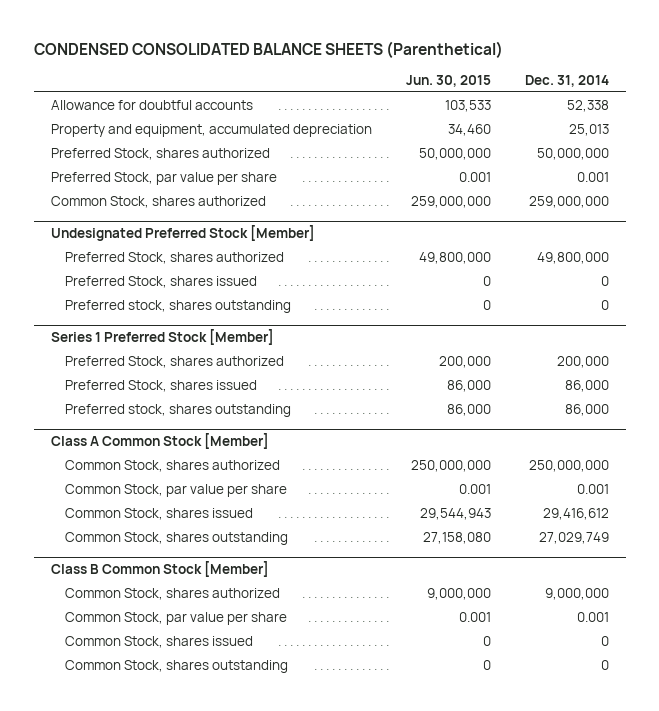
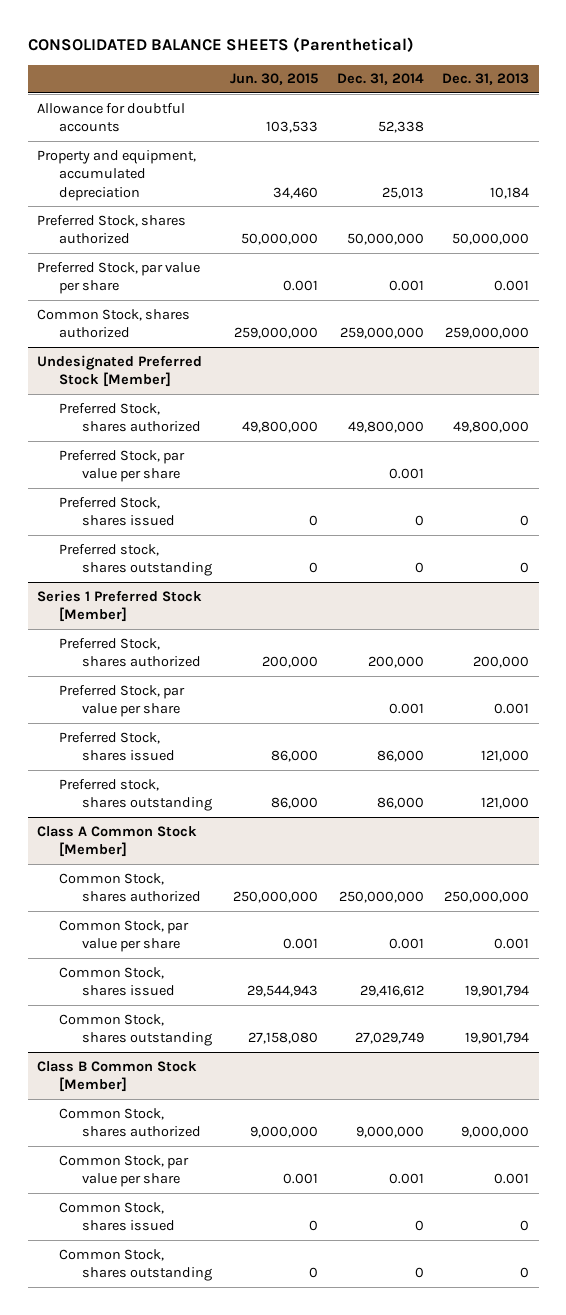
[33,40,503,58] CONDENSED CONSOLIDATED BALANCE SHEETS (Parenthetical) -> [27,37,414,53] CONSOLIDATED BALANCE SHEETS (Parenthetical)
none -> [442,73,530,86] Dec. 31, 2013
none -> [59,449,186,483] Preferred Stock, par value per share
none -> [59,684,186,718] Preferred Stock, par value per share

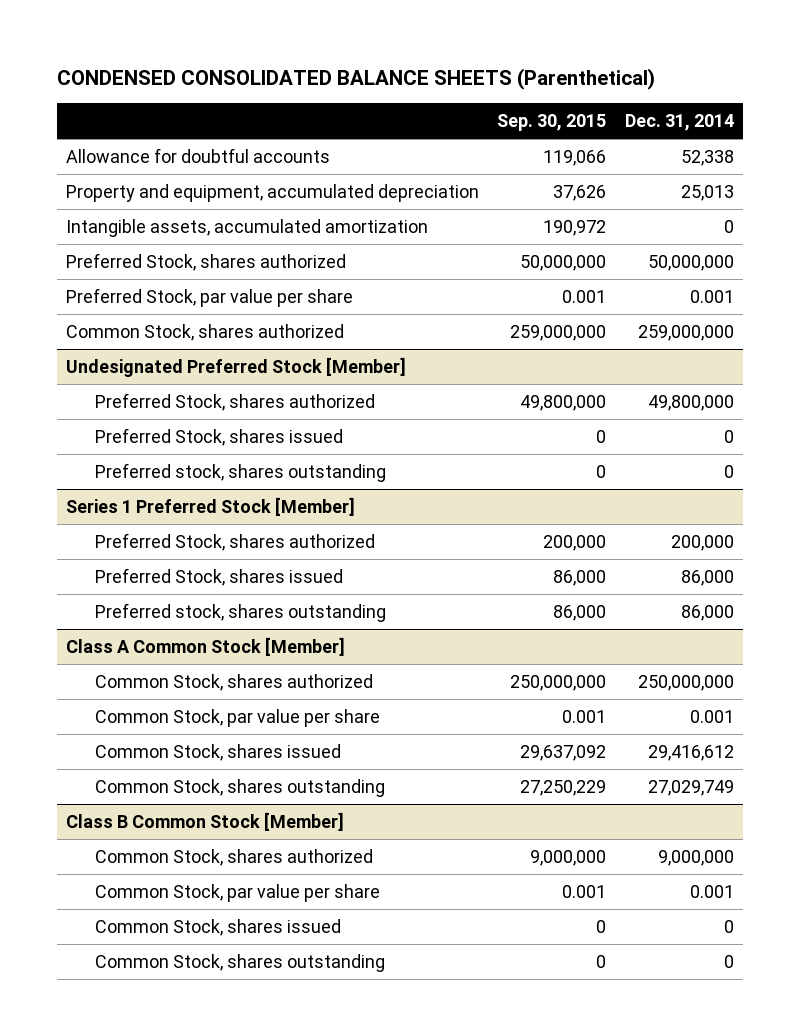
[27,37,414,53] CONSOLIDATED BALANCE SHEETS (Parenthetical) -> [57,67,656,90] CONDENSED CONSOLIDATED BALANCE SHEETS (Parenthetical)
[230,73,319,86] Jun. 30, 2015 -> none
[442,73,530,86] Dec. 31, 2013 -> none
none -> [497,113,607,131] Sep. 30, 2015
none -> [66,219,429,238] Intangible assets, accumulated amortization
[59,449,186,483] Preferred Stock, par value per share -> none
[59,684,186,718] Preferred Stock, par value per share -> none

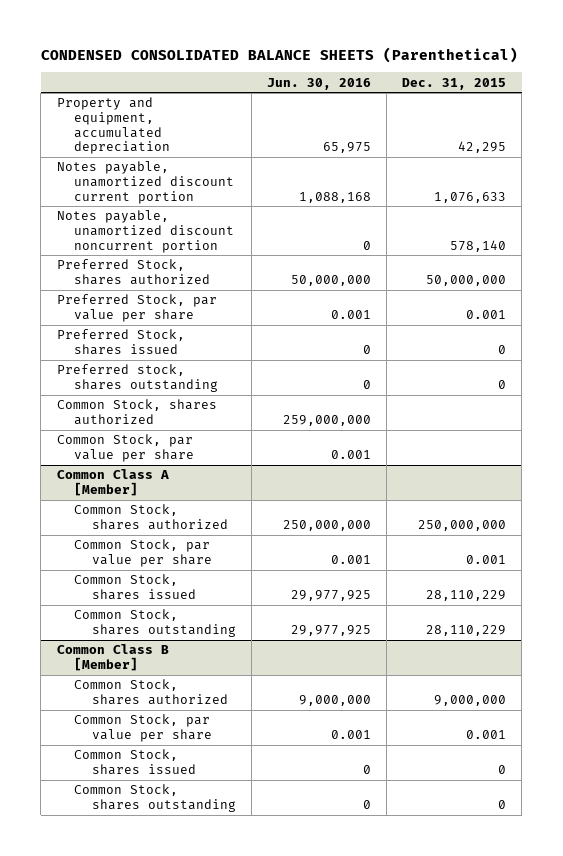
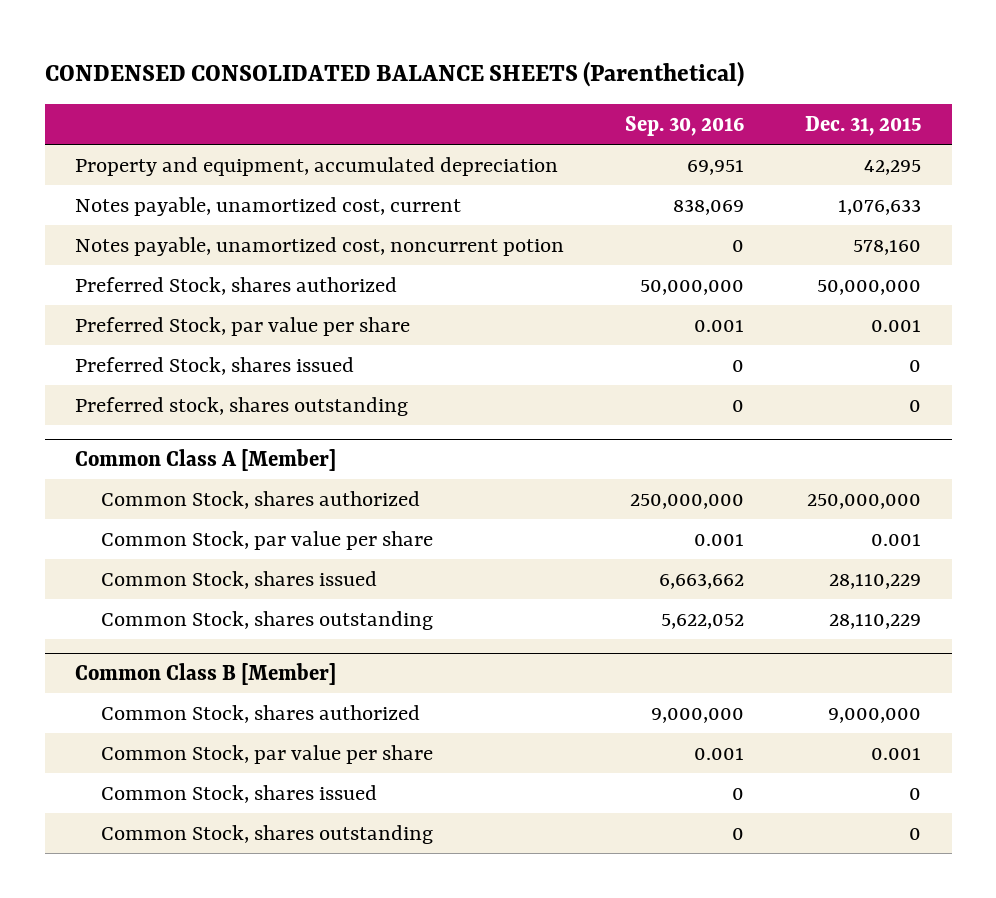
[266,77,371,90] Jun. 30, 2016 -> none
none -> [625,115,745,136] Sep. 30, 2016
[56,161,235,204] Notes payable, unamortized discount current portion -> [75,196,462,216] Notes payable, unamortized cost, current
[56,210,235,253] Notes payable, unamortized discount noncurrent portion -> [75,236,565,256] Notes payable, unamortized cost, noncurrent potion
[450,239,507,252] 578,140 -> [853,239,922,255] 578,160
[56,399,217,425] Common Stock, shares authorized -> none
[56,434,195,462] Common Stock, par value per share -> none

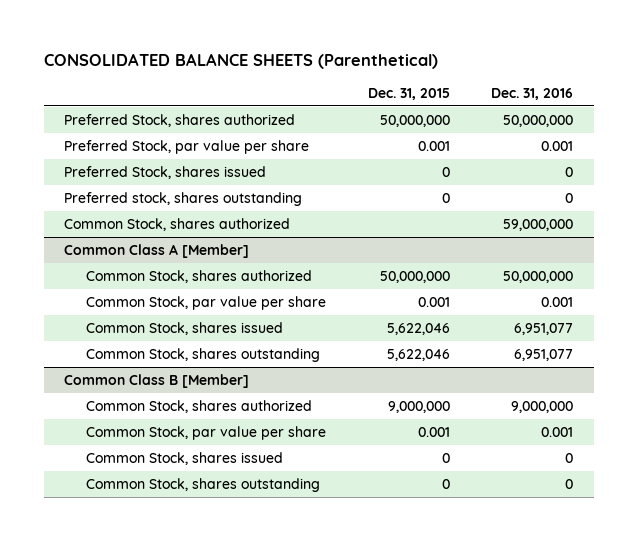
[44,60,744,87] CONDENSED CONSOLIDATED BALANCE SHEETS (Parenthetical) -> [43,52,438,69] CONSOLIDATED BALANCE SHEETS (Parenthetical)
[625,115,745,136] Sep. 30, 2016 -> none
none -> [491,87,574,100] Dec. 31, 2016
[75,156,559,176] Property and equipment, accumulated depreciation -> none
[75,196,462,216] Notes payable, unamortized cost, current -> none
[75,236,565,256] Notes payable, unamortized cost, noncurrent potion -> none
none -> [64,218,291,232] Common Stock, shares authorized
[807,493,922,509] 250,000,000 -> [379,271,450,284] 50,000,000
[829,573,922,589] 28,110,229 -> [386,323,450,336] 5,622,046
[829,613,922,629] 28,110,229 -> [386,349,450,362] 5,622,046

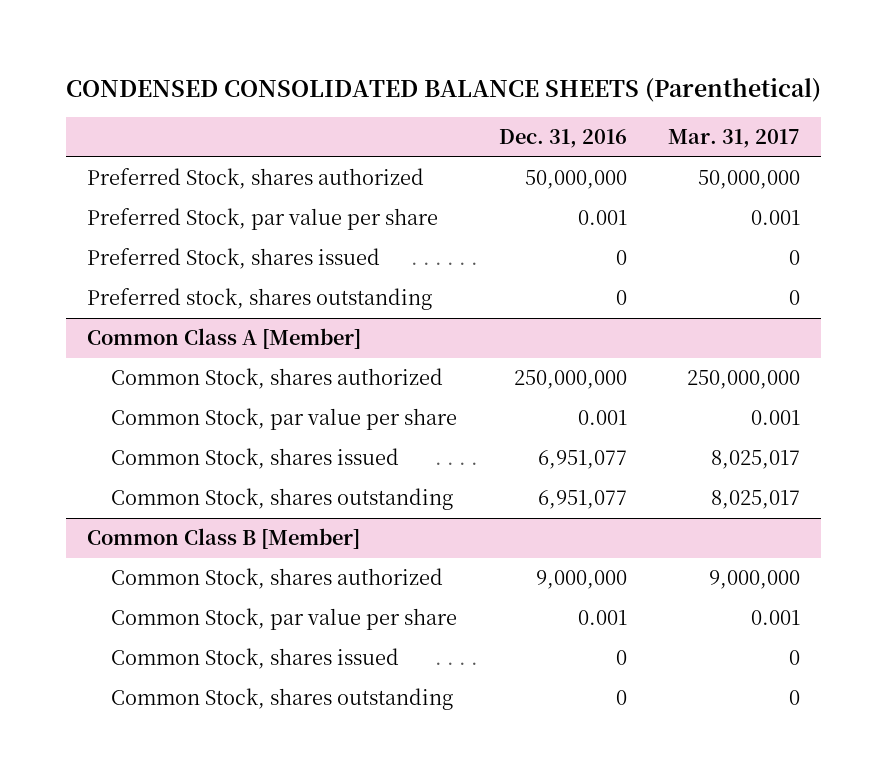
[43,52,438,69] CONSOLIDATED BALANCE SHEETS (Parenthetical) -> [66,77,822,102] CONDENSED CONSOLIDATED BALANCE SHEETS (Parenthetical)
[367,87,450,100] Dec. 31, 2015 -> none
none -> [668,129,801,149] Mar. 31, 2017
[64,218,291,232] Common Stock, shares authorized -> none
[503,271,574,284] 50,000,000 -> [513,370,627,390] 250,000,000

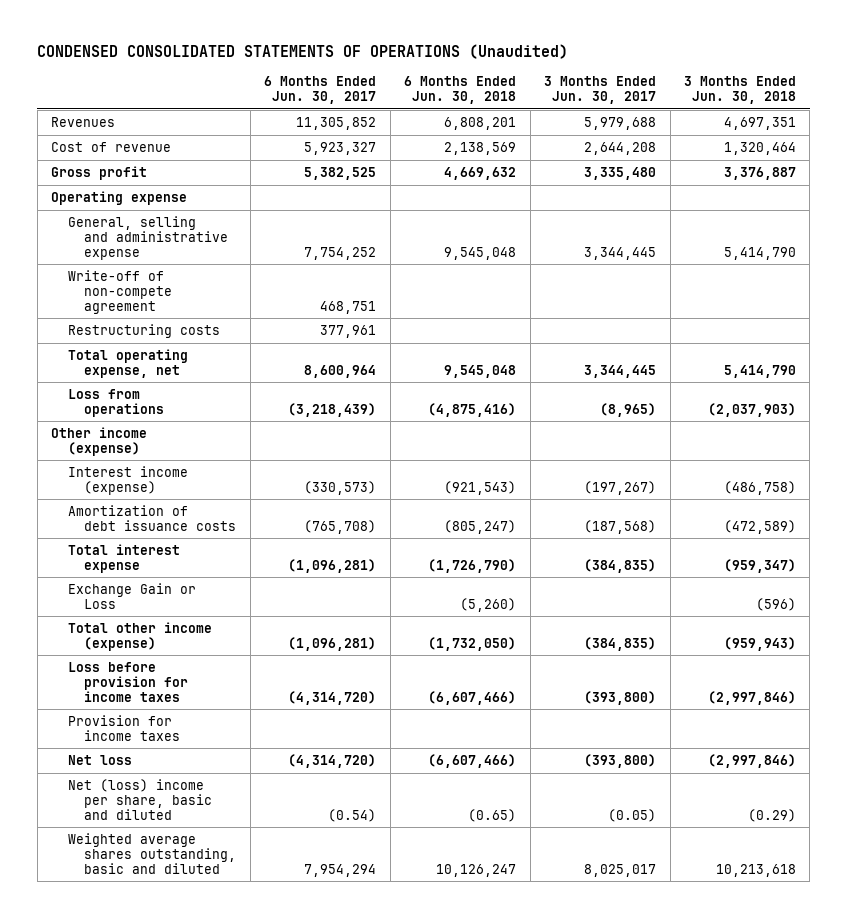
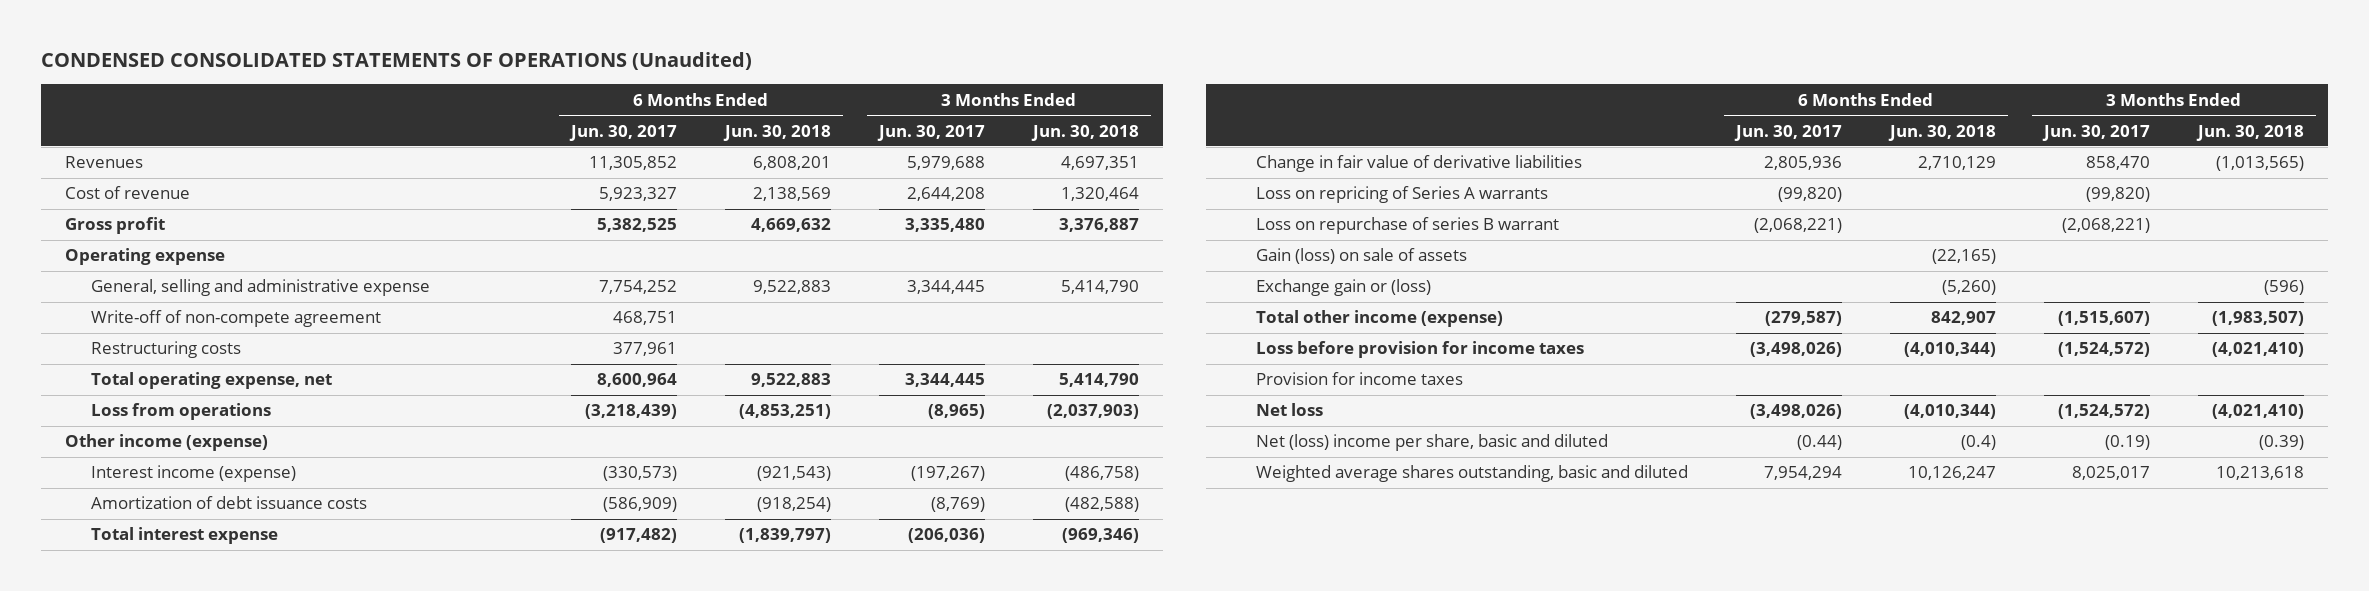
[444,246,517,260] 9,545,048 -> [753,280,832,295] 9,522,883
[444,364,517,378] 9,545,048 -> [751,373,832,388] 9,522,883
[428,402,517,417] (4,875,416) -> [739,404,832,420] (4,853,251)
[304,519,377,534] (765,708) -> [603,497,678,513] (586,909)
[444,519,517,534] (805,247) -> [757,497,832,513] (918,254)
[584,519,657,534] (187,568) -> [931,497,986,513] (8,769)
[724,519,797,534] (472,589) -> [1065,497,1140,513] (482,588)
[288,558,377,573] (1,096,281) -> [600,528,678,544] (917,482)
[428,558,517,573] (1,726,790) -> [739,528,832,544] (1,839,797)
[584,558,657,573] (384,835) -> [908,528,986,544] (206,036)
[724,558,797,573] (959,347) -> [1062,528,1140,544] (969,346)
none -> [1256,155,1583,173] Change in fair value of derivative liabilities
none -> [1256,186,1549,204] Loss on repricing of Series A warrants
none -> [1256,217,1560,235] Loss on repurchase of series B warrant
none -> [1256,248,1468,265] Gain (loss) on sale of assets
[67,582,196,609] Exchange Gain or Loss -> [1256,279,1432,297] Exchange gain or (loss)
[288,636,377,651] (1,096,281) -> [1765,311,1843,327] (279,587)
[428,636,517,651] (1,732,050) -> [1931,311,1997,326] 842,907
[584,636,657,651] (384,835) -> [2058,311,2151,327] (1,515,607)
[724,636,797,651] (959,943) -> [2211,311,2304,327] (1,983,507)
[288,690,377,705] (4,314,720) -> [1750,342,1843,358] (3,498,026)
[428,690,517,705] (6,607,466) -> [1904,342,1997,358] (4,010,344)
[584,690,657,705] (393,800) -> [2058,342,2151,358] (1,524,572)
[708,690,797,705] (2,997,846) -> [2211,342,2304,358] (4,021,410)
[288,753,377,768] (4,314,720) -> [1750,404,1843,420] (3,498,026)
[428,753,517,768] (6,607,466) -> [1904,404,1997,420] (4,010,344)
[584,753,657,768] (393,800) -> [2058,404,2151,420] (1,524,572)
[708,753,797,768] (2,997,846) -> [2211,404,2304,420] (4,021,410)
[328,808,377,822] (0.54) -> [1797,435,1843,451] (0.44)
[468,808,517,822] (0.65) -> [1961,435,1997,451] (0.4)
[608,808,657,822] (0.05) -> [2105,435,2151,451] (0.19)
[748,808,797,822] (0.29) -> [2258,435,2304,451] (0.39)

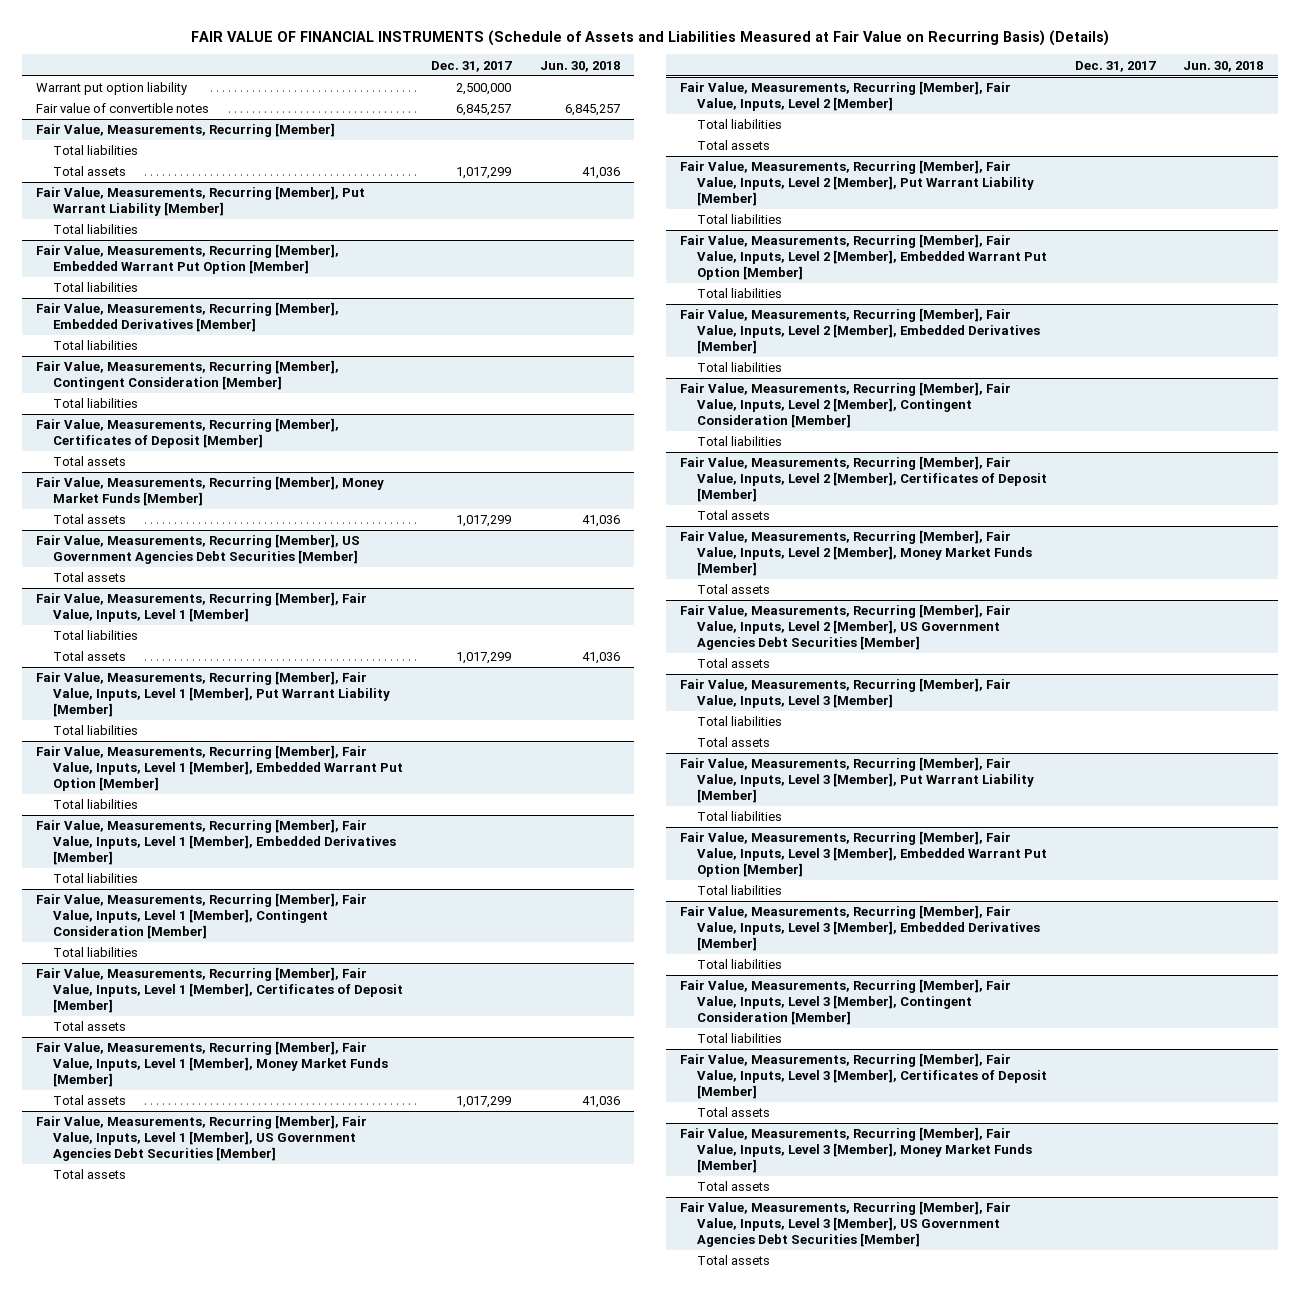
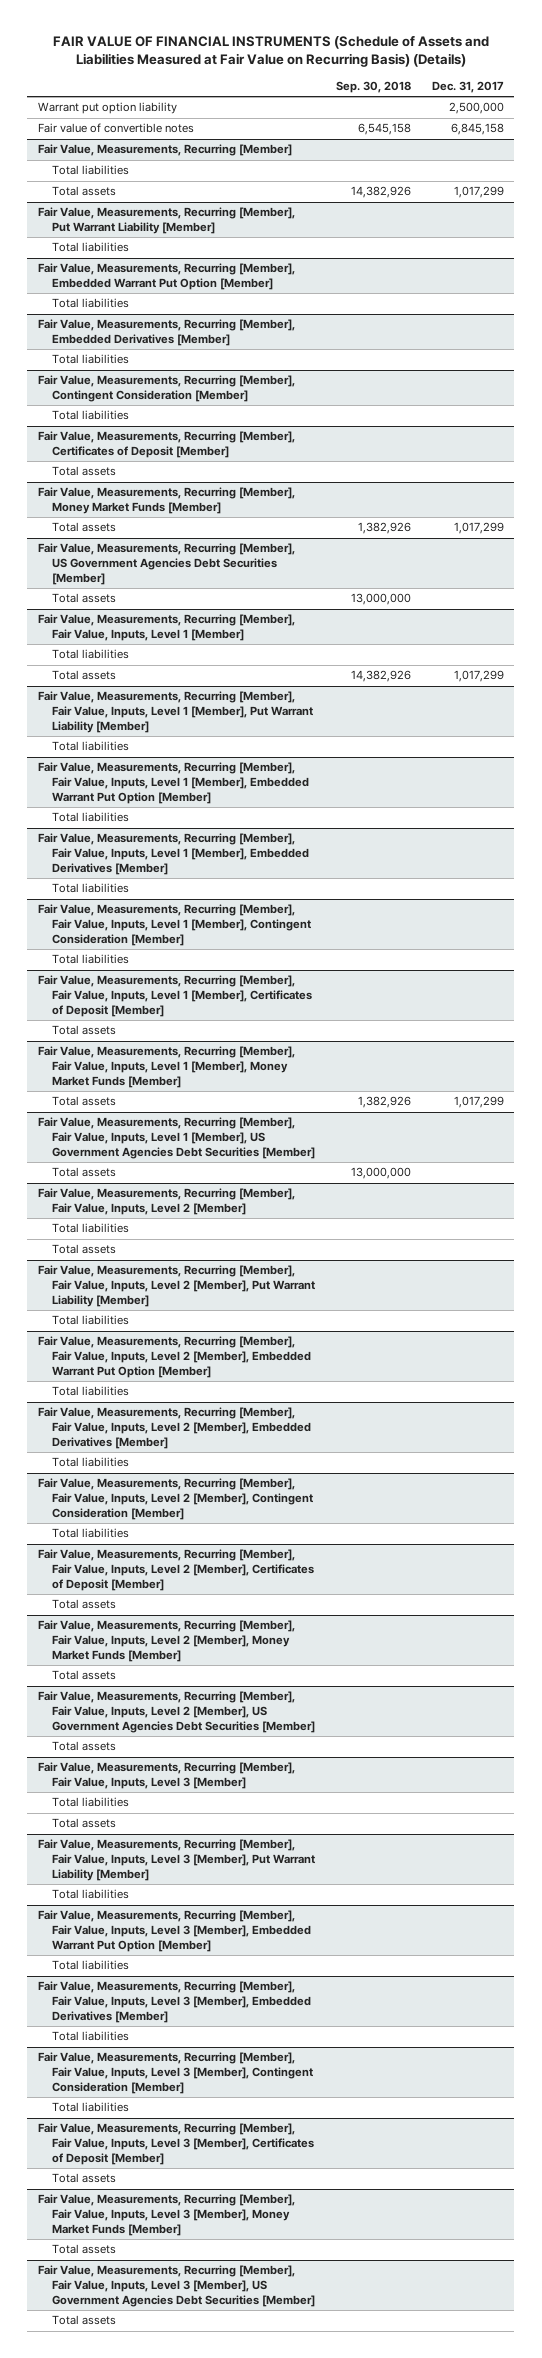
[539,60,620,72] Jun. 30, 2018 -> none
none -> [335,81,411,94] Sep. 30, 2018
[456,104,512,117] 6,845,257 -> [450,123,504,136] 6,845,158

